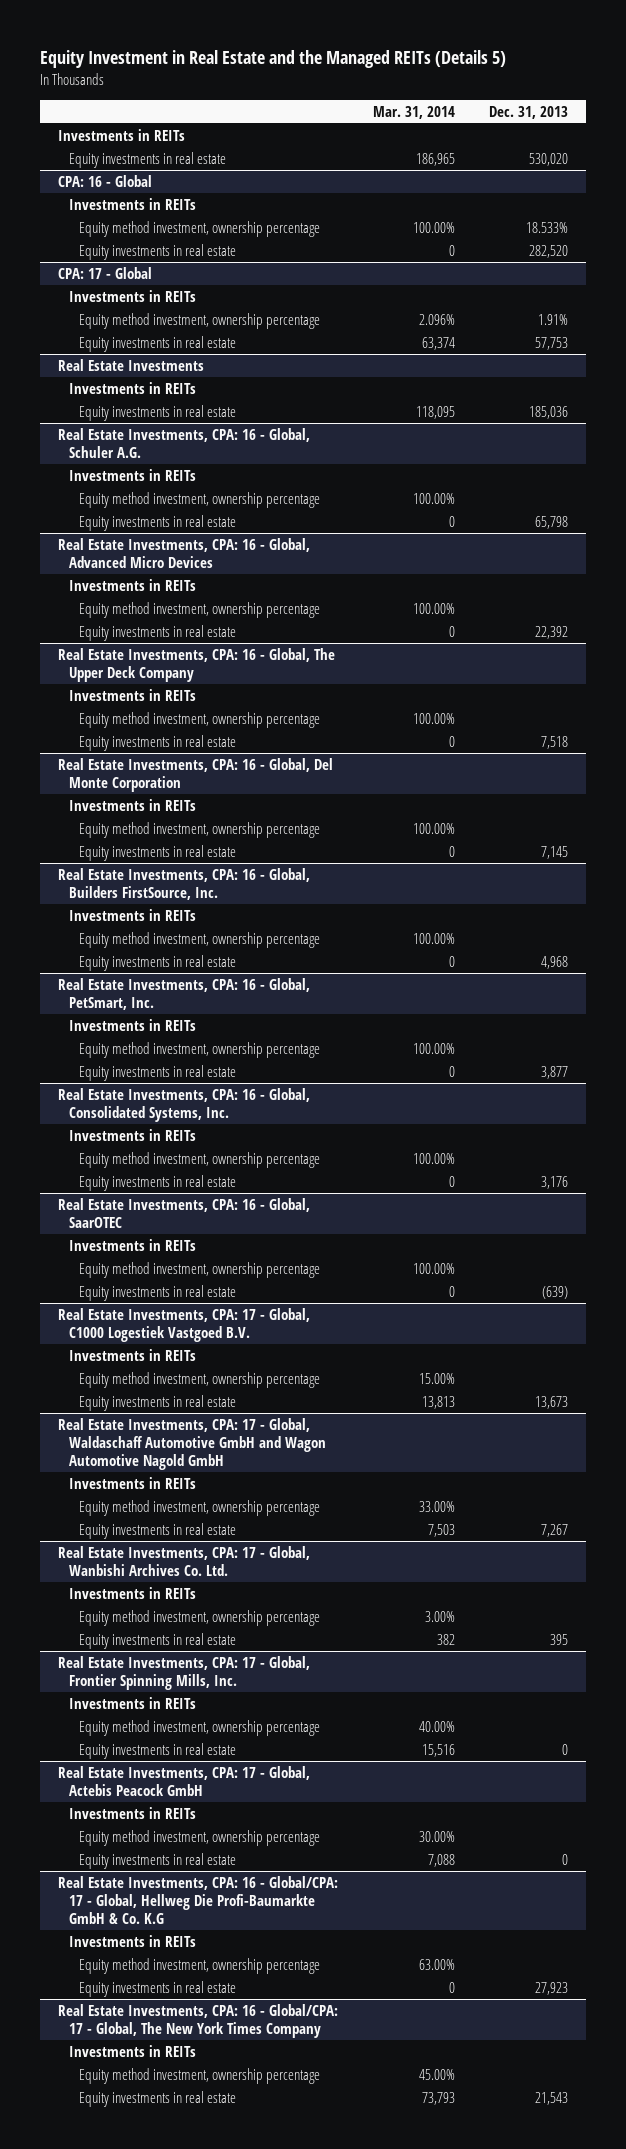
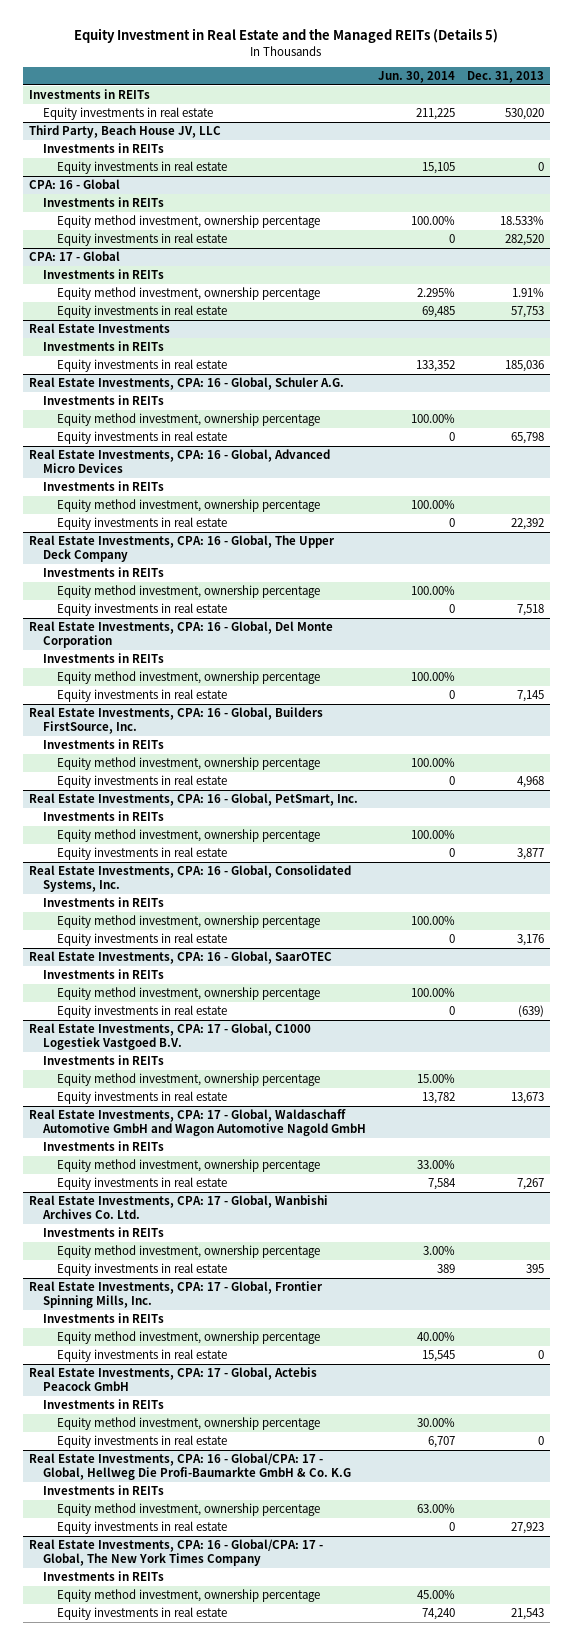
[372,105,455,119] Mar. 31, 2014 -> none
none -> [377,71,455,84] Jun. 30, 2014
none -> [28,124,221,138] Third Party, Beach House JV, LLC
none -> [42,142,164,153] Investments in REITs
none -> [57,160,228,174] Equity investments in real estate

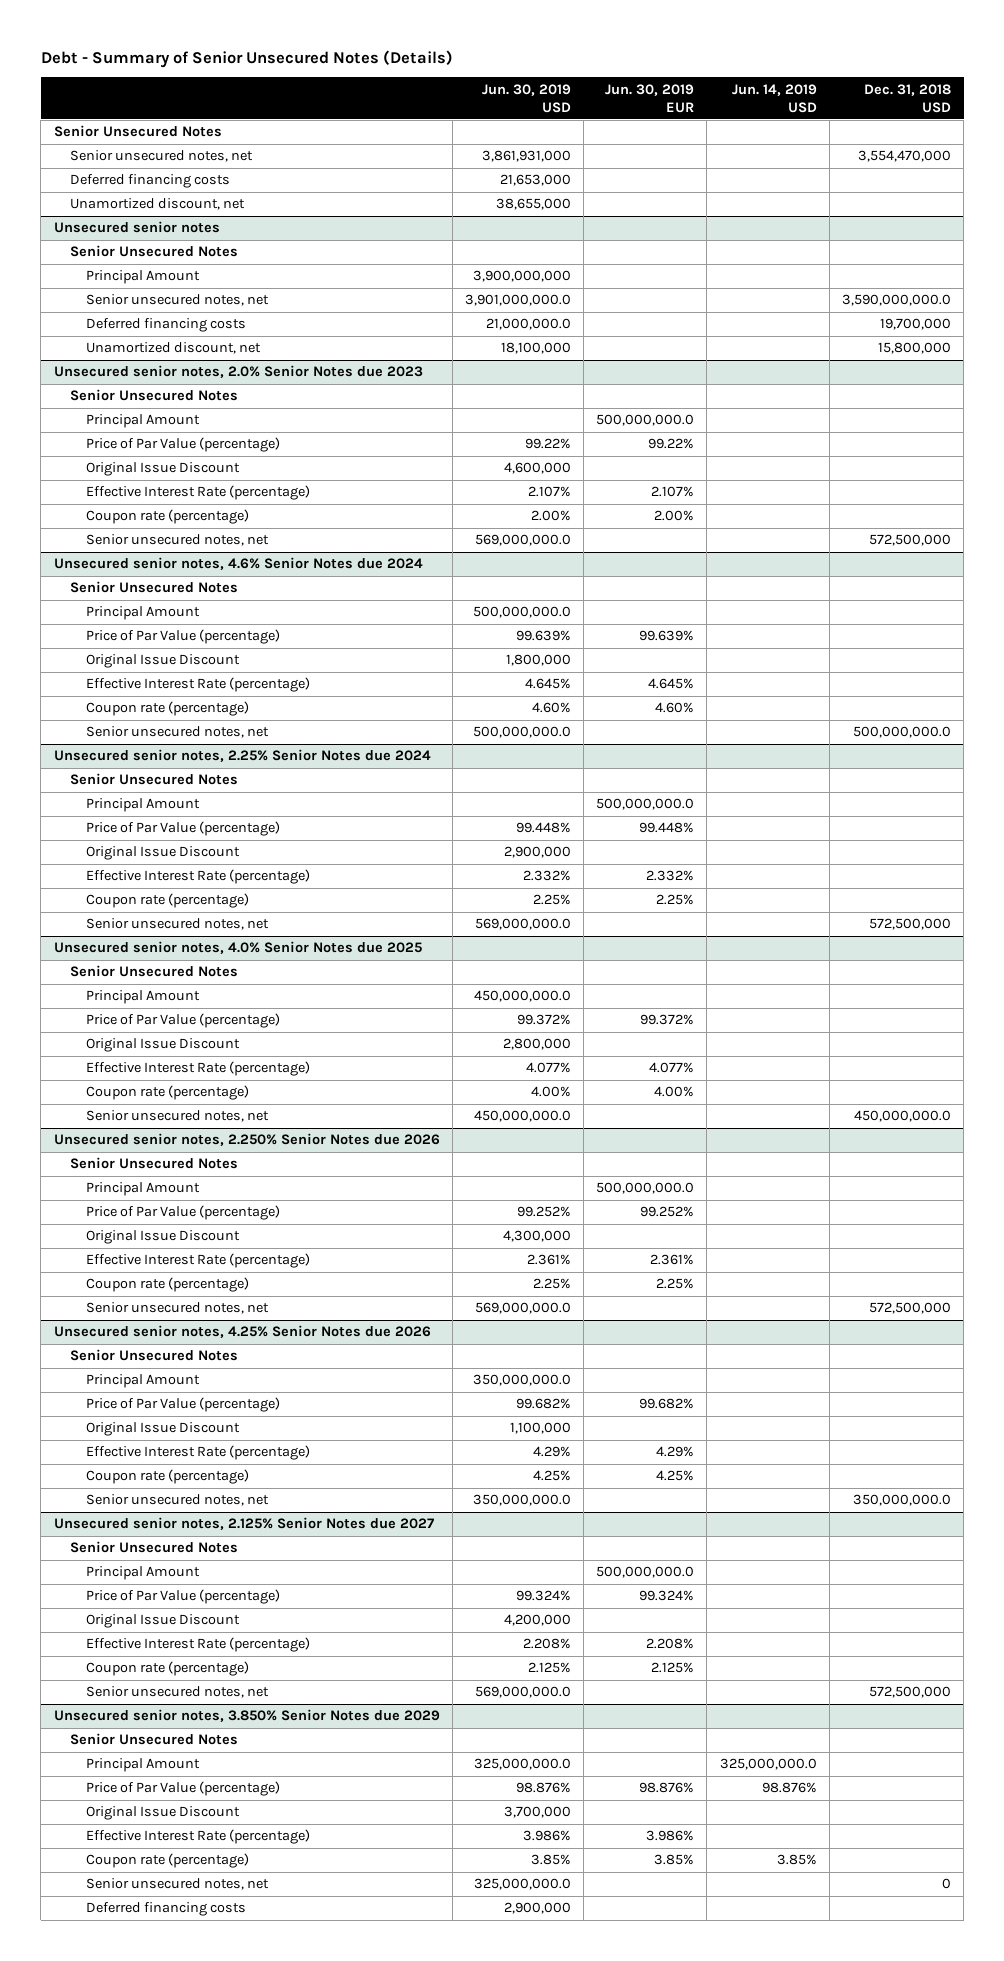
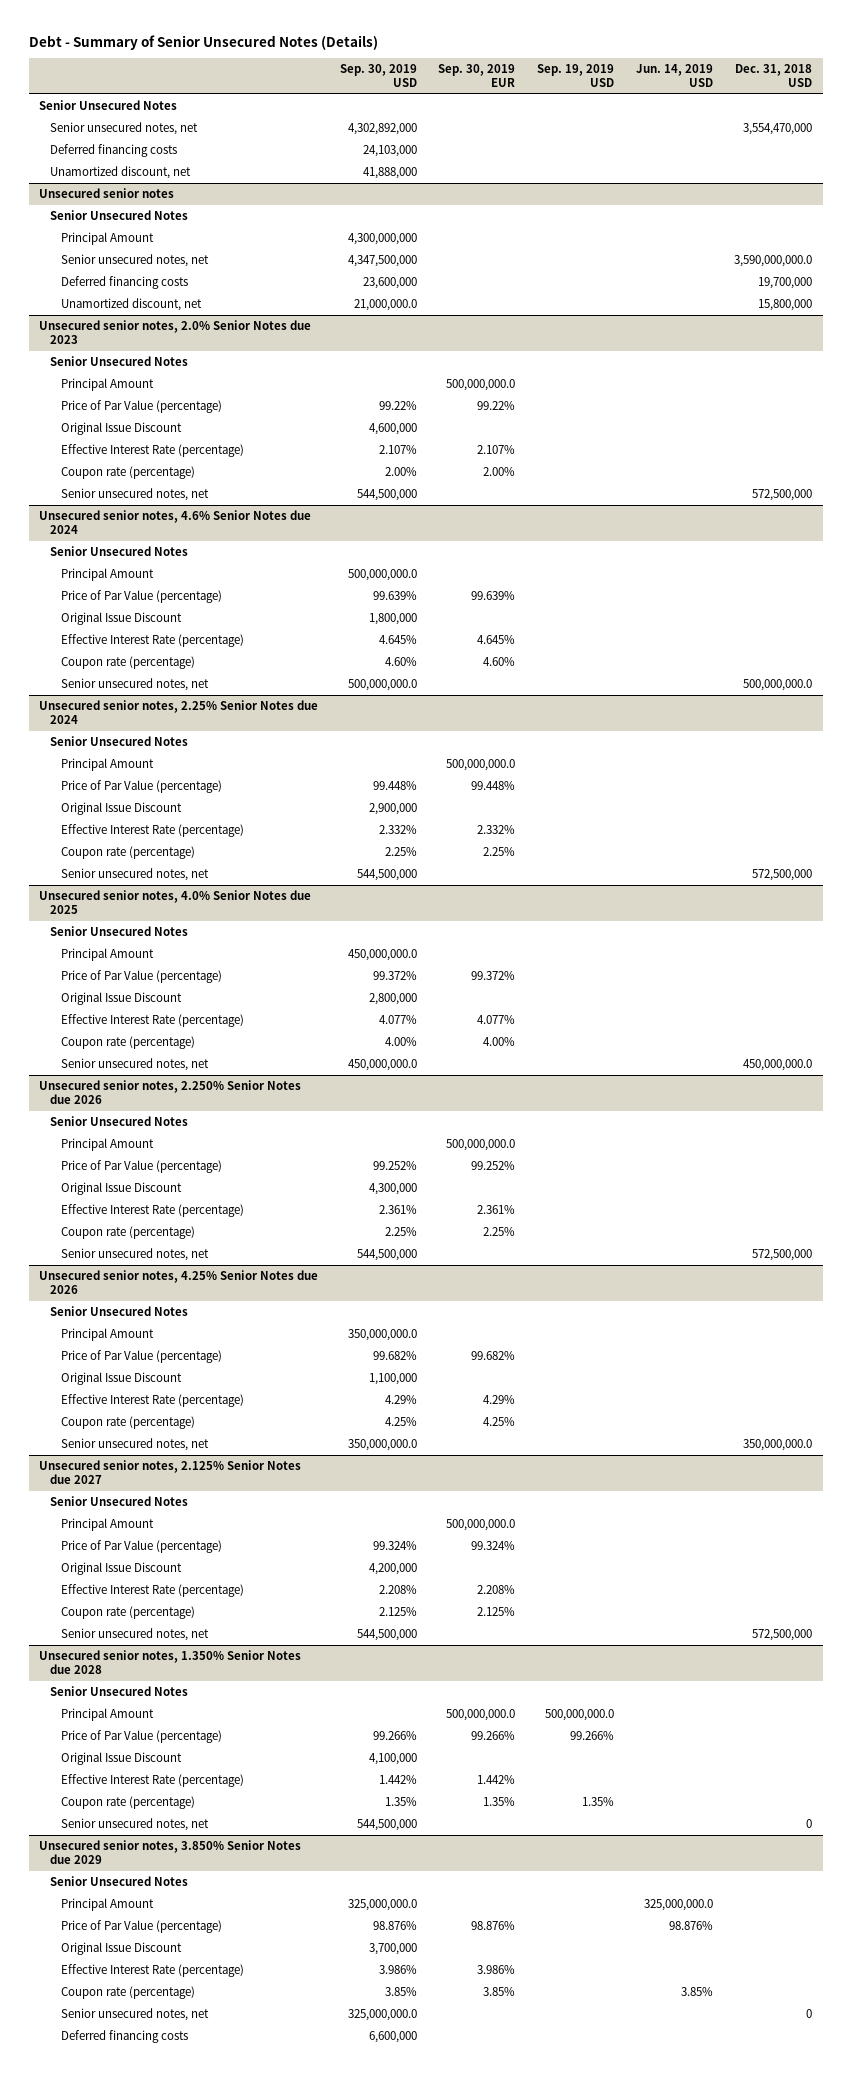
[481,83,571,113] Jun. 30, 2019 USD -> none
[605,83,695,113] Jun. 30, 2019 EUR -> none
none -> [339,64,417,88] Sep. 30, 2019 USD
none -> [438,64,516,88] Sep. 30, 2019 EUR
none -> [537,64,615,88] Sep. 19, 2019 USD
none -> [39,1650,302,1675] Unsecured senior notes, 1.350% Senior Notes due 2028
none -> [49,1686,188,1697] Senior Unsecured Notes
none -> [60,1708,154,1722] Principal Amount
none -> [60,1730,222,1744] Price of Par Value (percentage)
none -> [60,1752,182,1766] Original Issue Discount
none -> [60,1774,244,1788] Effective Interest Rate (percentage)
none -> [60,1796,195,1810] Coupon rate (percentage)
none -> [60,1818,209,1832] Senior unsecured notes, net

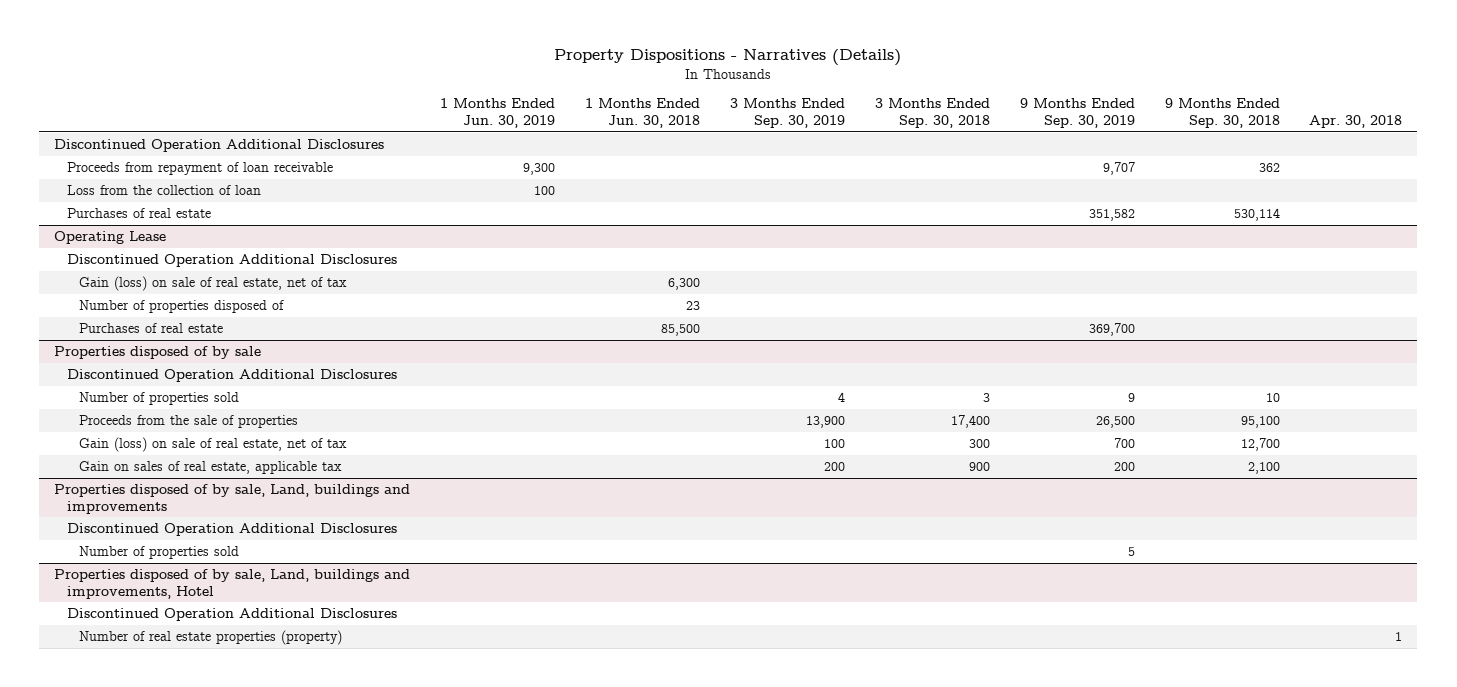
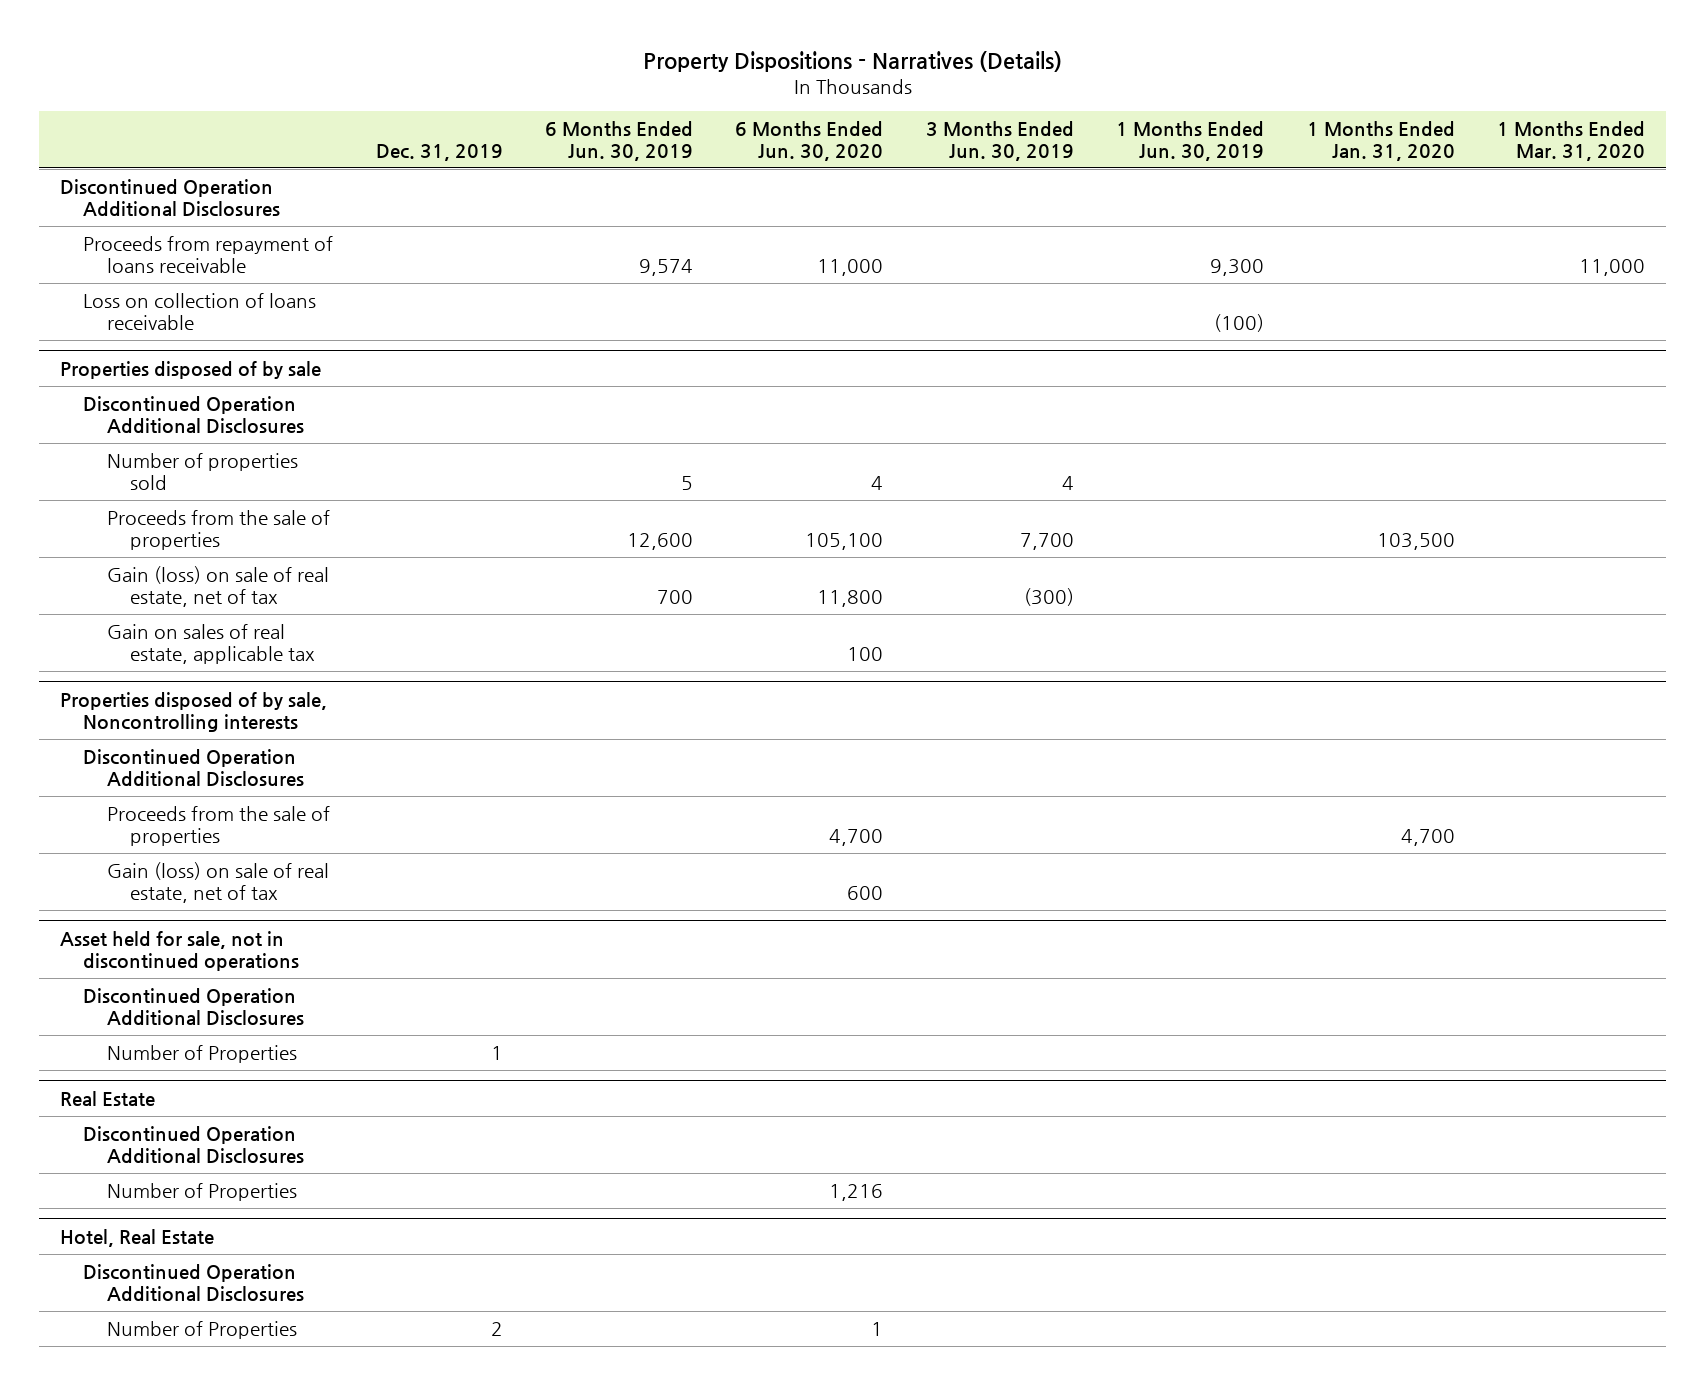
[585,98,701,128] 1 Months Ended Jun. 30, 2018 -> none
[729,98,845,128] 3 Months Ended Sep. 30, 2019 -> none
[874,98,990,128] 3 Months Ended Sep. 30, 2018 -> none
[1019,98,1135,128] 9 Months Ended Sep. 30, 2019 -> none
[1164,98,1280,128] 9 Months Ended Sep. 30, 2018 -> none
[1309,114,1403,128] Apr. 30, 2018 -> none
none -> [375,143,503,161] Dec. 31, 2019
none -> [545,121,694,161] 6 Months Ended Jun. 30, 2019
none -> [735,121,884,161] 6 Months Ended Jun. 30, 2020
none -> [925,121,1074,161] 3 Months Ended Jun. 30, 2019
none -> [1306,121,1455,161] 1 Months Ended Jan. 31, 2020
none -> [1497,121,1646,161] 1 Months Ended Mar. 31, 2020
[66,208,211,219] Purchases of real estate -> none
[54,231,167,245] Operating Lease -> none
[66,254,397,268] Discontinued Operation Additional Disclosures -> none
[78,276,347,292] Gain (loss) on sale of real estate, net of tax -> none
[78,300,284,314] Number of properties disposed of -> none
[78,323,223,334] Purchases of real estate -> none
[66,162,333,176] Proceeds from repayment of loan receivable -> [83,235,334,273] Proceeds from repayment of loans receivable
[66,185,261,196] Loss from the collection of loan -> [83,292,317,330] Loss on collection of loans receivable
[534,186,556,196] 100 -> [1214,313,1265,332] (100)
[54,484,411,514] Properties disposed of by sale, Land, buildings and improvements -> none
[66,523,397,537] Discontinued Operation Additional Disclosures -> none
[78,546,239,560] Number of properties sold -> none
[54,569,411,599] Properties disposed of by sale, Land, buildings and improvements, Hotel -> none
[66,608,397,622] Discontinued Operation Additional Disclosures -> none
[78,630,342,646] Number of real estate properties (property) -> none
none -> [59,691,327,732] Properties disposed of by sale, Noncontrolling interests
none -> [83,748,304,787] Discontinued Operation Additional Disclosures
none -> [106,805,330,846] Proceeds from the sale of properties
none -> [106,861,329,903] Gain (loss) on sale of real estate, net of tax
none -> [59,930,300,971] Asset held for sale, not in discontinued operations
none -> [83,987,304,1026] Discontinued Operation Additional Disclosures
none -> [106,1044,297,1063] Number of Properties
none -> [59,1090,155,1106] Real Estate
none -> [83,1125,304,1164] Discontinued Operation Additional Disclosures
none -> [106,1182,297,1201] Number of Properties
none -> [59,1228,214,1247] Hotel, Real Estate
none -> [83,1263,304,1302] Discontinued Operation Additional Disclosures
none -> [106,1320,297,1339] Number of Properties

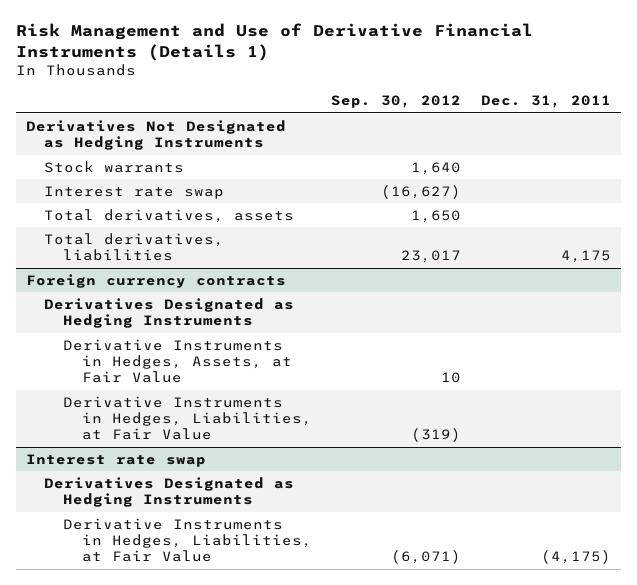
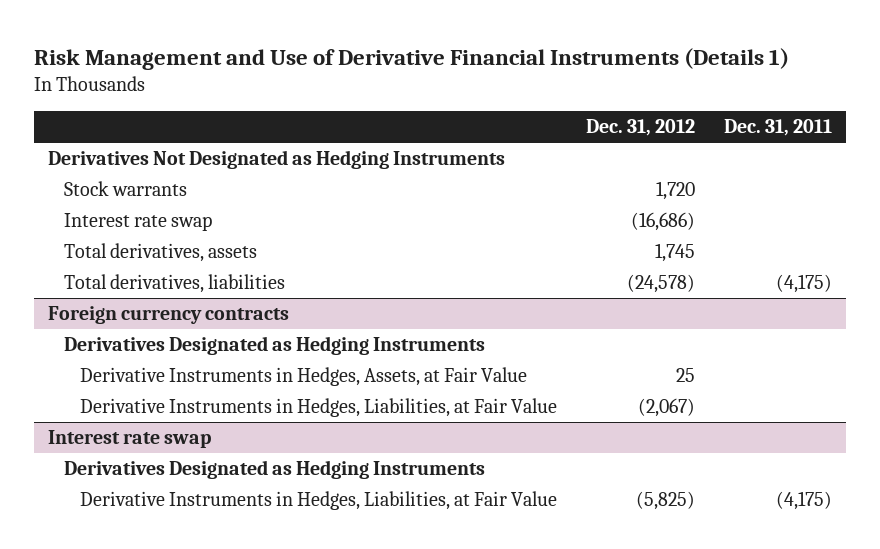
[331,95,462,109] Sep. 30, 2012 -> none
none -> [586,119,696,137] Dec. 31, 2012
[561,250,612,264] 4,175 -> [775,274,832,294] (4,175)

